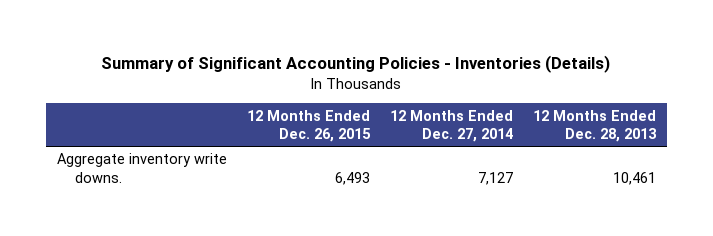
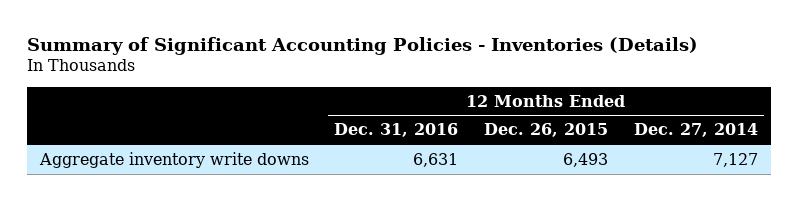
[533,109,658,143] 12 Months Ended Dec. 28, 2013 -> none
none -> [334,123,459,138] Dec. 31, 2016
[56,153,227,184] Aggregate inventory write downs. -> [38,151,309,168] Aggregate inventory write downs

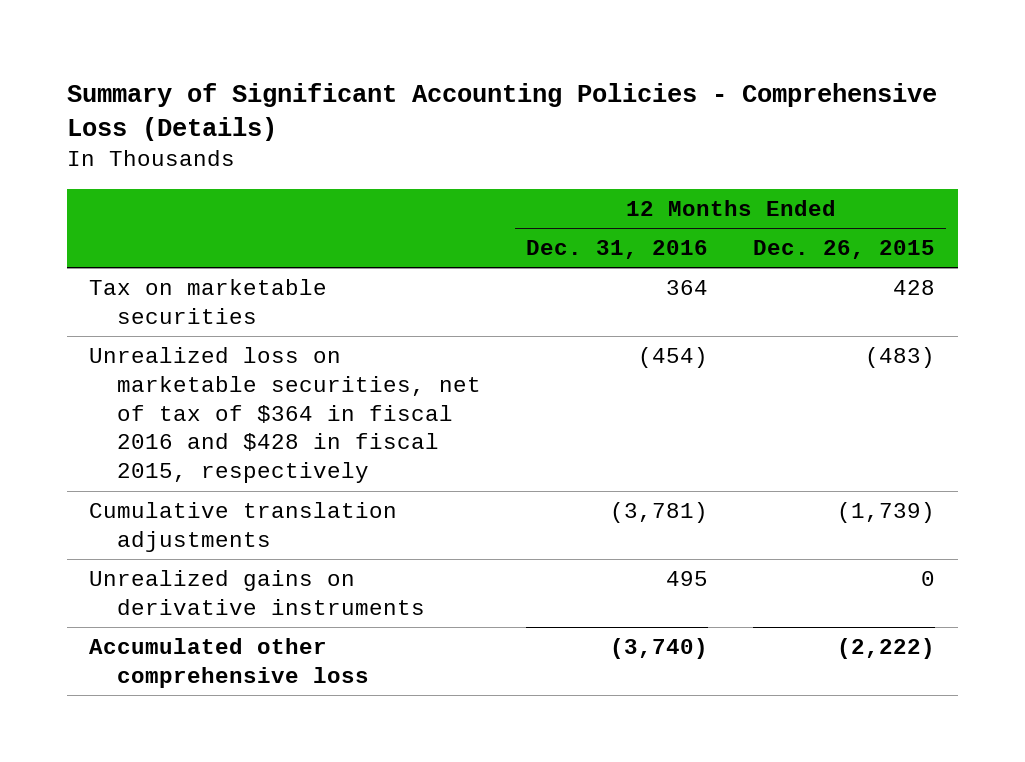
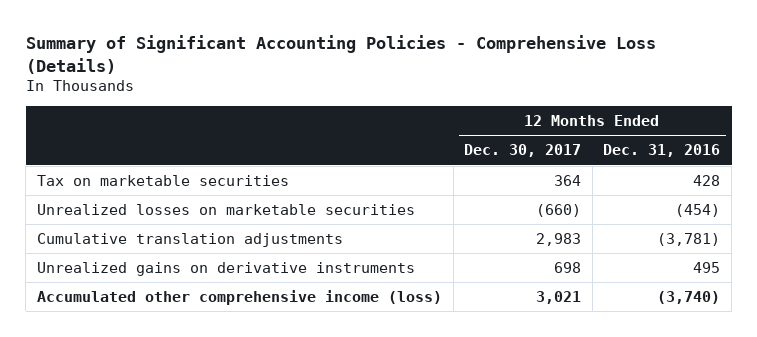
[753,240,936,260] Dec. 26, 2015 -> none
none -> [464,144,582,158] Dec. 30, 2017
[666,280,709,296] 364 -> [693,174,721,186] 428
[89,347,481,484] Unrealized loss on marketable securities, net of tax of $364 in fiscal 2016 and $428 in fiscal 2015, respectively -> [37,203,416,215] Unrealized losses on marketable securities
[89,638,369,688] Accumulated other comprehensive loss -> [37,289,443,305] Accumulated other comprehensive income (loss)

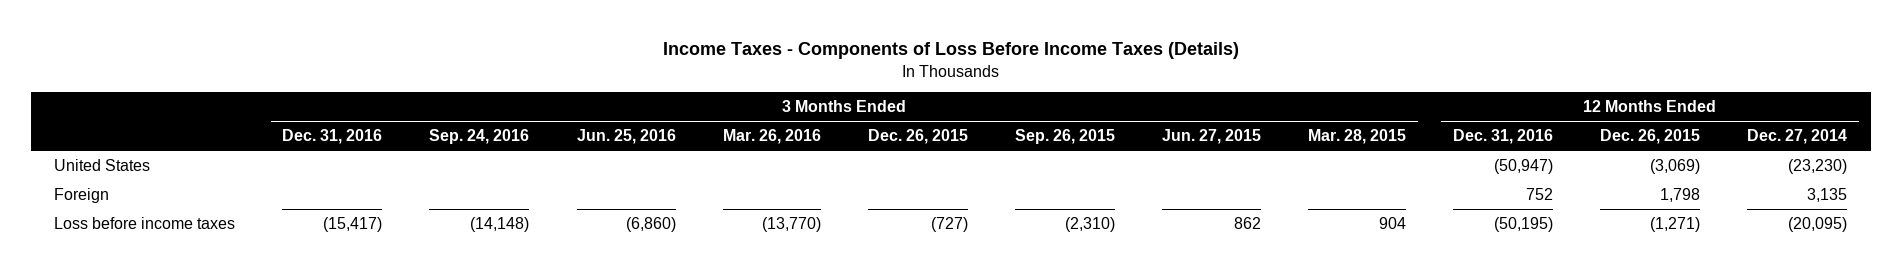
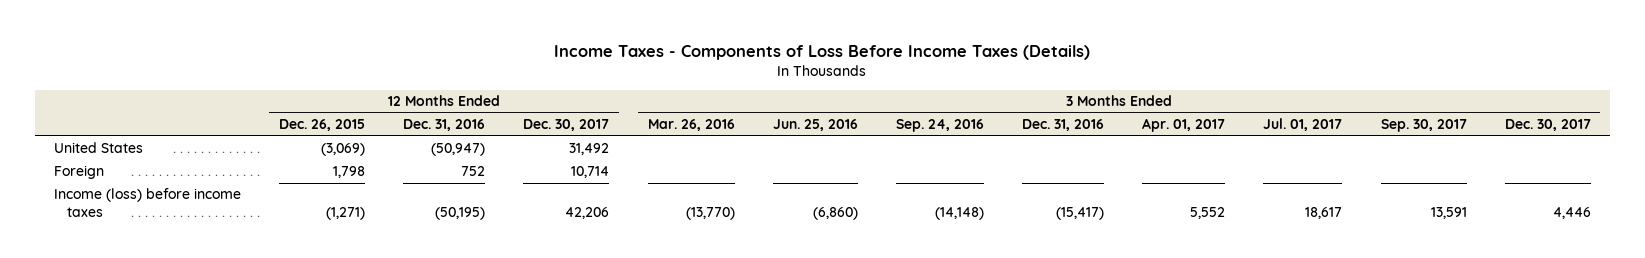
[867,129,968,145] Dec. 26, 2015 -> none
[1014,129,1115,145] Sep. 26, 2015 -> none
[1161,129,1261,145] Jun. 27, 2015 -> none
[1308,129,1407,145] Mar. 28, 2015 -> none
[1747,129,1848,145] Dec. 27, 2014 -> none
none -> [523,119,610,132] Dec. 30, 2017
none -> [1142,118,1226,133] Apr. 01, 2017
none -> [1263,118,1343,132] Jul. 01, 2017
none -> [1380,119,1467,133] Sep. 30, 2017
none -> [1504,119,1591,132] Dec. 30, 2017
[54,216,236,229] Loss before income taxes -> [53,188,241,218] Income (loss) before income taxes

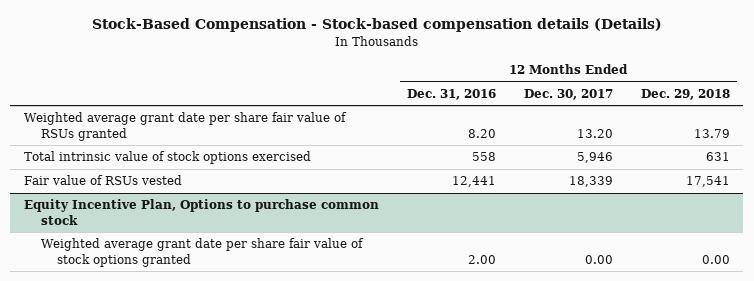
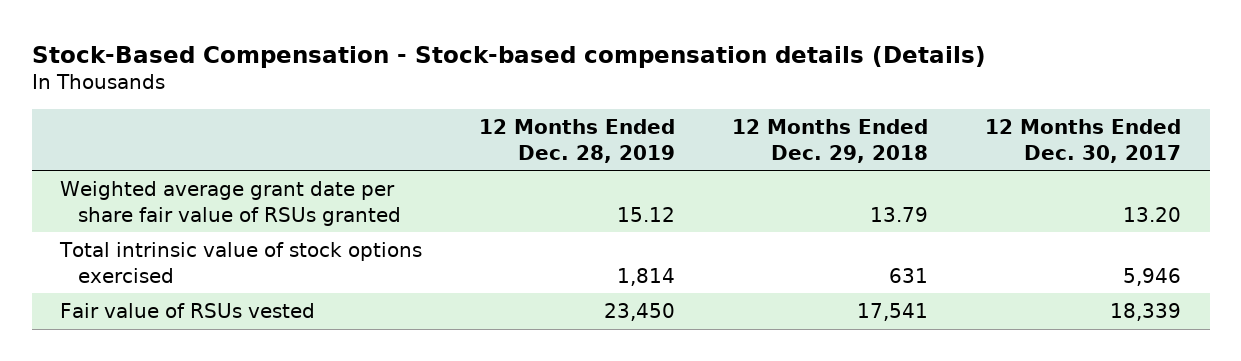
[407,88,497,100] Dec. 31, 2016 -> none
none -> [479,119,676,163] 12 Months Ended Dec. 28, 2019
[24,199,380,225] Equity Incentive Plan, Options to purchase common stock -> none
[40,238,364,267] Weighted average grant date per share fair value of stock options granted -> none

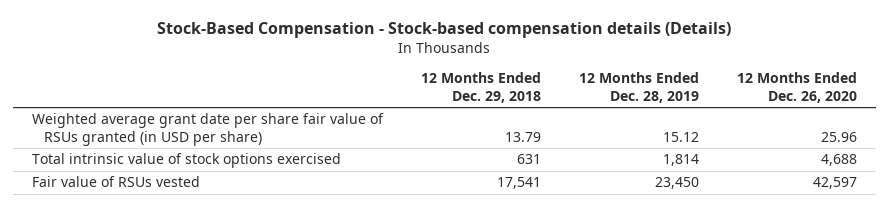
[985,119,1182,163] 12 Months Ended Dec. 30, 2017 -> none
none -> [736,72,857,104] 12 Months Ended Dec. 26, 2020
[60,181,402,226] Weighted average grant date per share fair value of RSUs granted -> [31,113,384,147] Weighted average grant date per share fair value of RSUs granted (in USD per share)

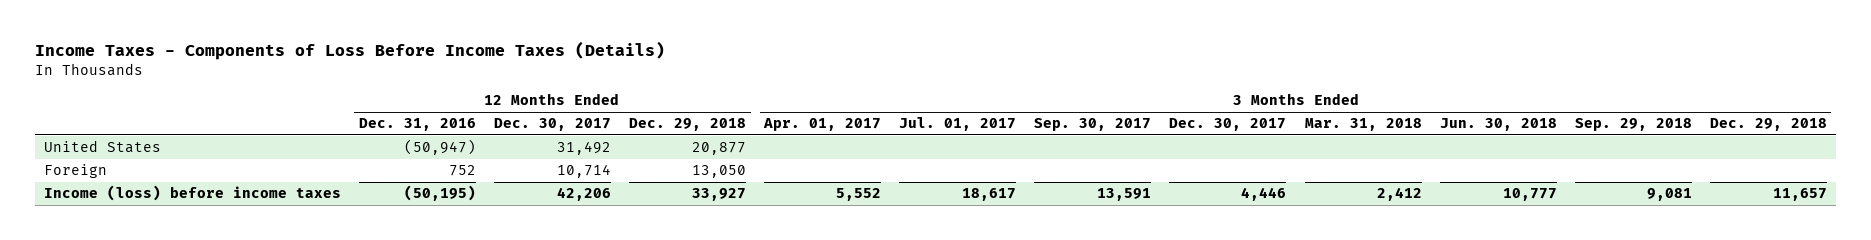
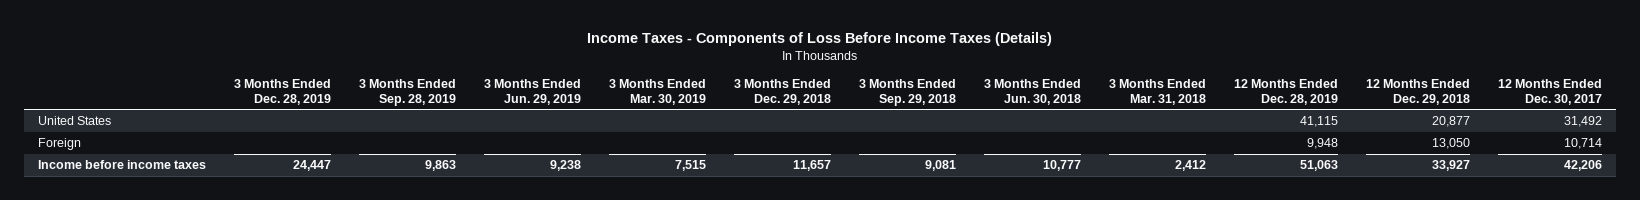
[358,118,476,132] Dec. 31, 2016 -> none
[763,118,882,132] Apr. 01, 2017 -> none
[899,117,1017,132] Jul. 01, 2017 -> none
[1034,118,1152,132] Sep. 30, 2017 -> none
[1169,118,1287,132] Dec. 30, 2017 -> none
none -> [233,78,331,105] 3 Months Ended Dec. 28, 2019
none -> [358,78,456,106] 3 Months Ended Sep. 28, 2019
none -> [483,78,581,105] 3 Months Ended Jun. 29, 2019
none -> [608,78,706,105] 3 Months Ended Mar. 30, 2019
none -> [1233,78,1338,105] 12 Months Ended Dec. 28, 2019
[43,185,341,202] Income (loss) before income taxes -> [37,160,206,170] Income before income taxes

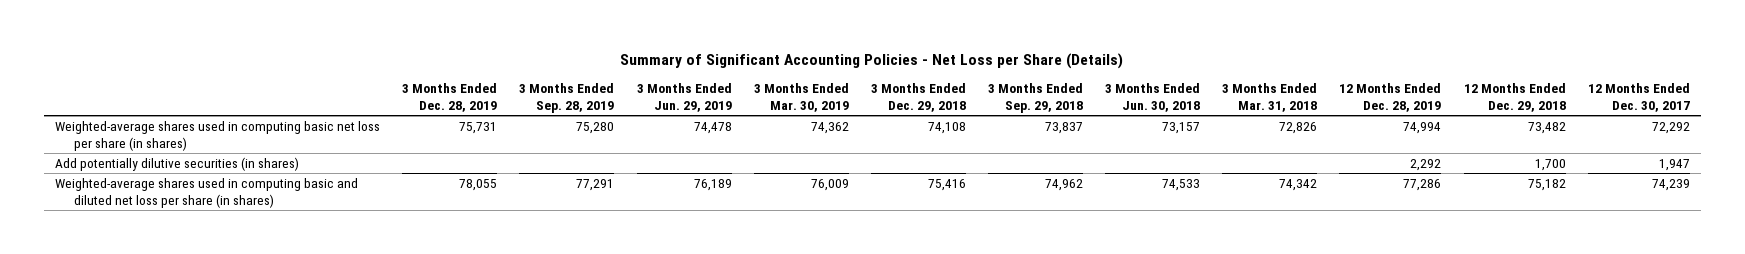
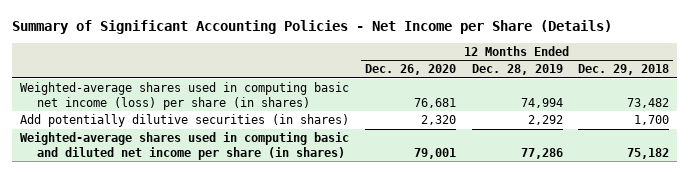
[620,52,1124,69] Summary of Significant Accounting Policies - Net Loss per Share (Details) -> [11,19,612,34] Summary of Significant Accounting Policies - Net Income per Share (Details)
[402,83,498,112] 3 Months Ended Dec. 28, 2019 -> none
[519,83,615,113] 3 Months Ended Sep. 28, 2019 -> none
[636,83,732,112] 3 Months Ended Jun. 29, 2019 -> none
[753,83,849,112] 3 Months Ended Mar. 30, 2019 -> none
[870,83,966,112] 3 Months Ended Dec. 29, 2018 -> none
[987,83,1083,113] 3 Months Ended Sep. 29, 2018 -> none
[1105,83,1201,112] 3 Months Ended Jun. 30, 2018 -> none
[1222,83,1318,112] 3 Months Ended Mar. 31, 2018 -> none
[1587,83,1690,112] 12 Months Ended Dec. 30, 2017 -> none
none -> [364,64,456,76] Dec. 26, 2020
[55,120,381,151] Weighted-average shares used in computing basic net loss per share (in shares) -> [19,82,349,110] Weighted-average shares used in computing basic net income (loss) per share (in shares)
[55,177,359,208] Weighted-average shares used in computing basic and diluted net loss per share (in shares) -> [19,132,349,160] Weighted-average shares used in computing basic and diluted net income per share (in shares)

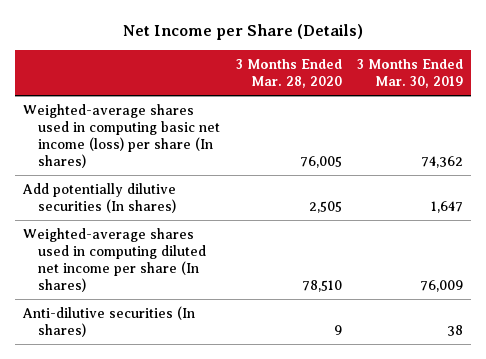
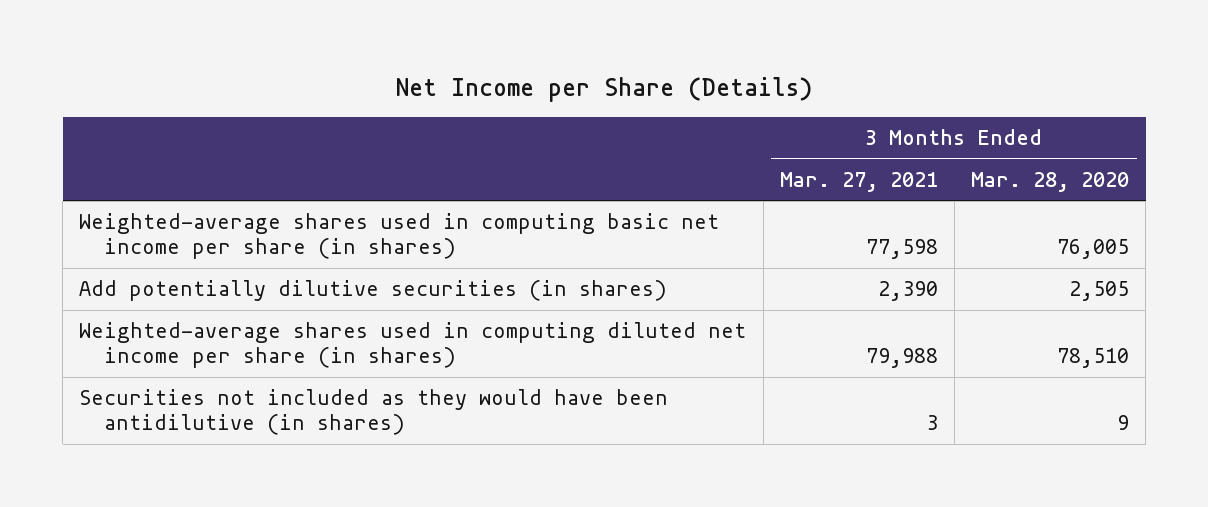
[357,58,464,88] 3 Months Ended Mar. 30, 2019 -> none
none -> [779,172,938,193] Mar. 27, 2021
[22,103,221,169] Weighted-average shares used in computing basic net income (loss) per share (In shares) -> [79,213,720,260] Weighted-average shares used in computing basic net income per share (in shares)
[21,182,177,213] Add potentially dilutive securities (In shares) -> [79,280,668,302] Add potentially dilutive securities (in shares)
[22,227,207,293] Weighted-average shares used in computing diluted net income per share (In shares) -> [79,322,747,369] Weighted-average shares used in computing diluted net income per share (in shares)
[21,305,195,337] Anti-dilutive securities (In shares) -> [79,389,669,436] Securities not included as they would have been antidilutive (in shares)

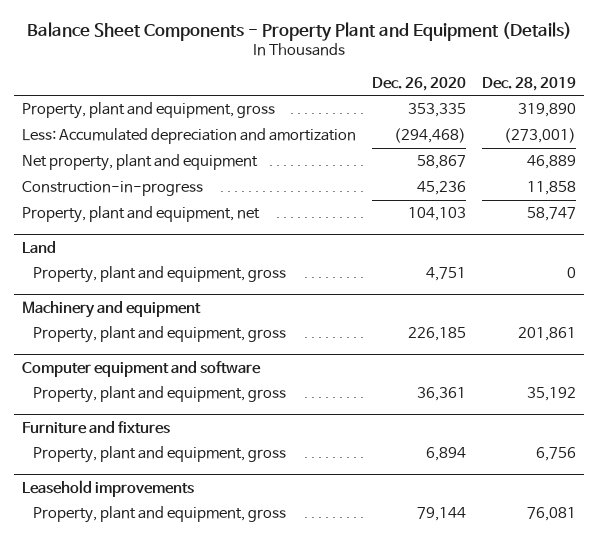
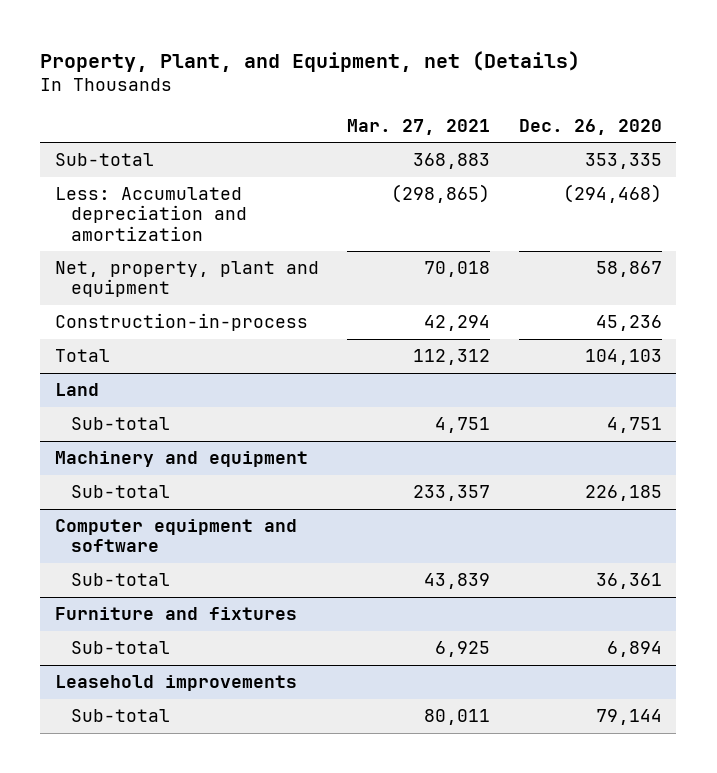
[26,21,572,41] Balance Sheet Components - Property Plant and Equipment (Details) -> [40,50,581,72] Property, Plant, and Equipment, net (Details)
[481,76,576,91] Dec. 28, 2019 -> none
none -> [347,118,491,135] Mar. 27, 2021
[21,101,275,119] Property, plant and equipment, gross -> [54,153,154,167] Sub-total
[21,153,258,171] Net property, plant and equipment -> [54,261,319,298] Net, property, plant and equipment
[21,180,203,196] Construction-in-progress -> [54,313,308,332] Construction-in-process
[21,205,260,223] Property, plant and equipment, net -> [54,349,110,363] Total
[32,265,286,283] Property, plant and equipment, gross -> [70,417,170,431] Sub-total
[32,325,286,343] Property, plant and equipment, gross -> [70,485,170,499] Sub-total
[32,385,286,403] Property, plant and equipment, gross -> [70,573,170,587] Sub-total
[32,445,286,463] Property, plant and equipment, gross -> [70,641,170,655] Sub-total
[32,505,286,523] Property, plant and equipment, gross -> [70,709,170,723] Sub-total

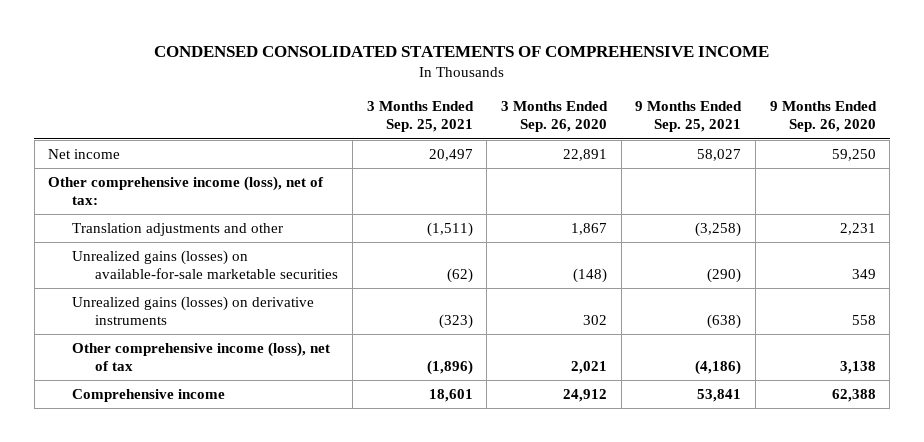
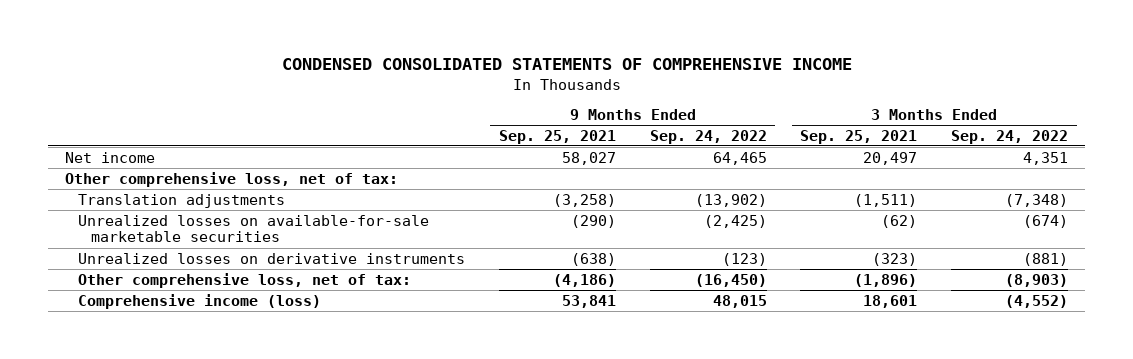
[500,101,608,133] 3 Months Ended Sep. 26, 2020 -> none
[769,101,877,133] 9 Months Ended Sep. 26, 2020 -> none
none -> [649,129,767,144] Sep. 24, 2022
none -> [951,129,1069,144] Sep. 24, 2022
[48,175,325,205] Other comprehensive income (loss), net of tax: -> [65,171,399,187] Other comprehensive loss, net of tax:
[71,222,283,236] Translation adjustments and other -> [78,193,286,208] Translation adjustments
[71,249,339,279] Unrealized gains (losses) on available-for-sale marketable securities -> [78,214,430,243] Unrealized losses on available-for-sale marketable securities
[71,295,314,325] Unrealized gains (losses) on derivative instruments -> [78,252,466,264] Unrealized losses on derivative instruments
[71,341,330,371] Other comprehensive income (loss), net of tax -> [78,272,412,288] Other comprehensive loss, net of tax:
[71,388,225,402] Comprehensive income -> [78,293,322,309] Comprehensive income (loss)

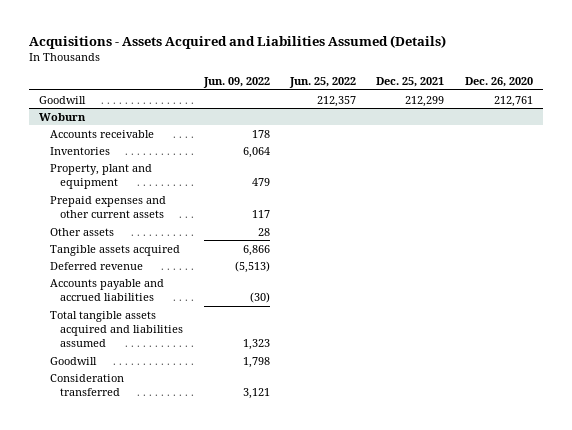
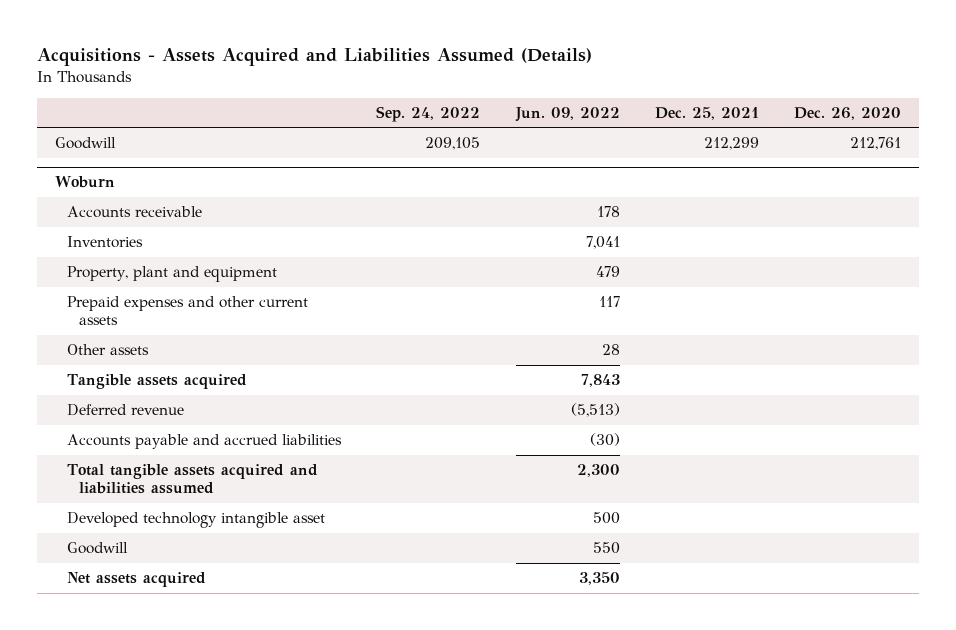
[288,77,356,89] Jun. 25, 2022 -> none
none -> [376,105,481,122] Sep. 24, 2022
[242,146,270,158] 6,064 -> [585,236,620,250] 7,041
[242,244,270,256] 6,866 -> [580,374,620,388] 7,843
[49,373,124,396] Consideration transferred -> none
[242,339,270,351] 1,323 -> [576,464,620,478] 2,300
none -> [66,512,325,529] Developed technology intangible asset
[242,356,270,368] 1,798 -> [592,542,620,555] 550
none -> [66,572,206,588] Net assets acquired

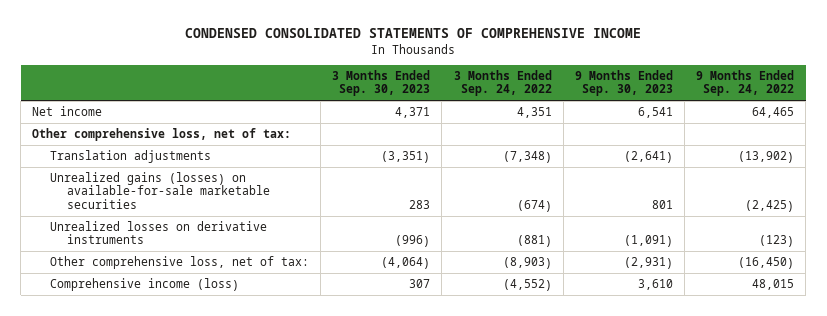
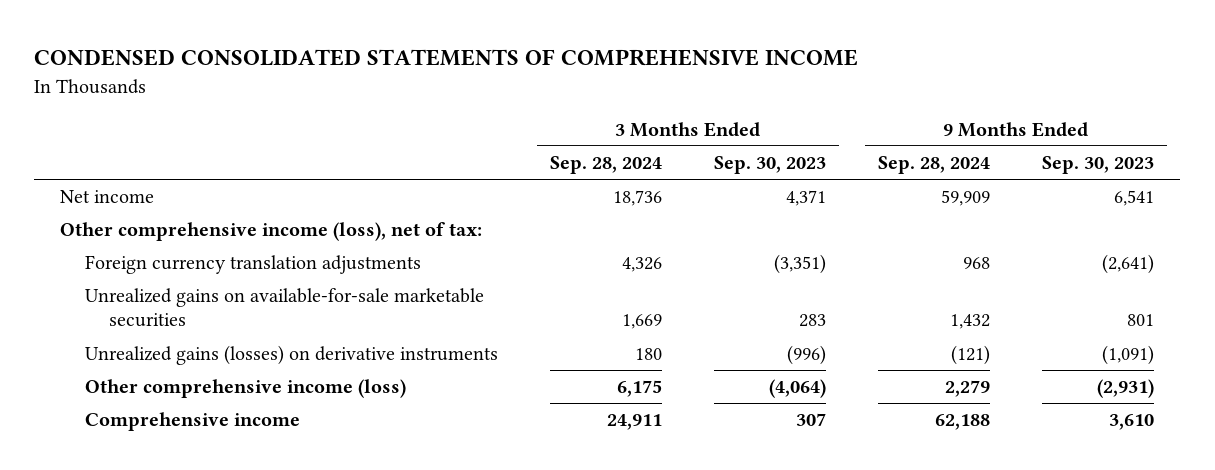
[453,69,552,97] 3 Months Ended Sep. 24, 2022 -> none
[696,69,795,97] 9 Months Ended Sep. 24, 2022 -> none
none -> [549,156,662,175] Sep. 28, 2024
none -> [878,156,991,175] Sep. 28, 2024
[32,128,292,142] Other comprehensive loss, net of tax: -> [60,222,483,242] Other comprehensive income (loss), net of tax:
[49,150,211,164] Translation adjustments -> [84,255,421,275] Foreign currency translation adjustments
[49,172,271,209] Unrealized gains (losses) on available-for-sale marketable securities -> [84,288,484,328] Unrealized gains on available-for-sale marketable securities
[49,221,267,245] Unrealized losses on derivative instruments -> [84,345,498,366] Unrealized gains (losses) on derivative instruments
[49,256,309,270] Other comprehensive loss, net of tax: -> [84,379,406,399] Other comprehensive income (loss)
[49,278,239,292] Comprehensive income (loss) -> [84,412,300,432] Comprehensive income

